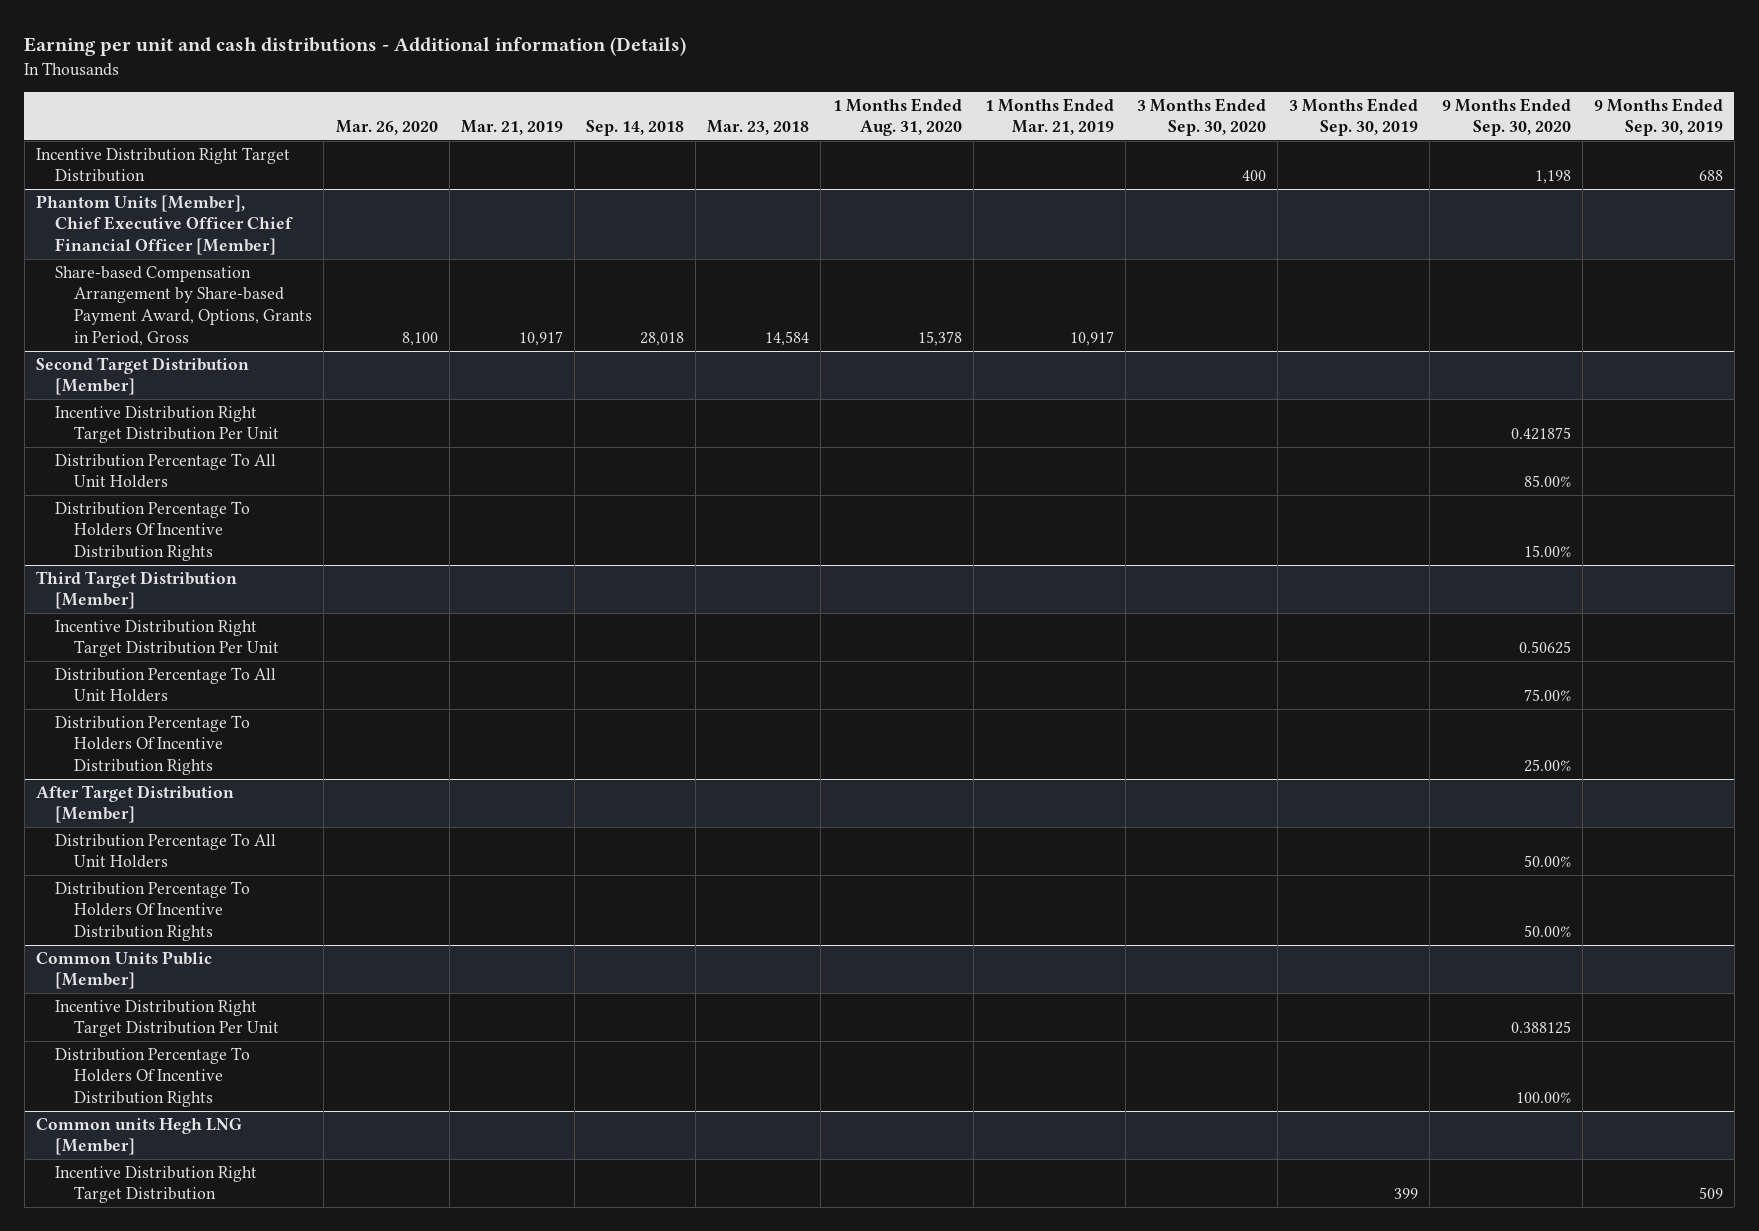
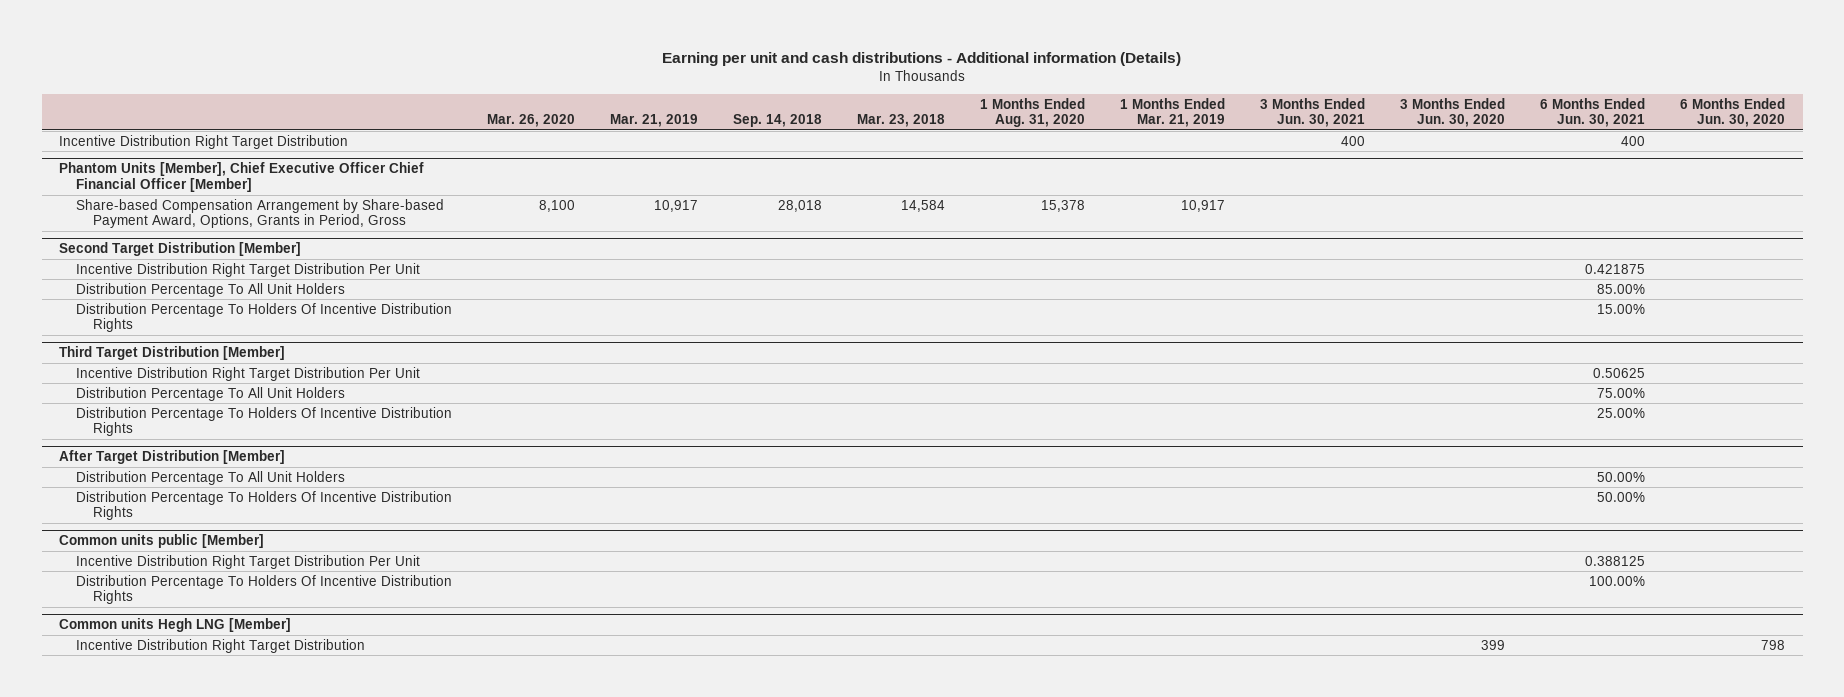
[1137,97,1267,137] 3 Months Ended Sep. 30, 2020 -> none
[1289,97,1419,137] 3 Months Ended Sep. 30, 2019 -> none
[1441,97,1571,137] 9 Months Ended Sep. 30, 2020 -> none
[1593,97,1723,137] 9 Months Ended Sep. 30, 2019 -> none
none -> [1260,97,1366,128] 3 Months Ended Jun. 30, 2021
none -> [1400,97,1506,128] 3 Months Ended Jun. 30, 2020
none -> [1540,97,1646,128] 6 Months Ended Jun. 30, 2021
none -> [1680,97,1786,128] 6 Months Ended Jun. 30, 2020
[35,950,212,990] Common Units Public [Member] -> [59,534,265,549] Common units public [Member]

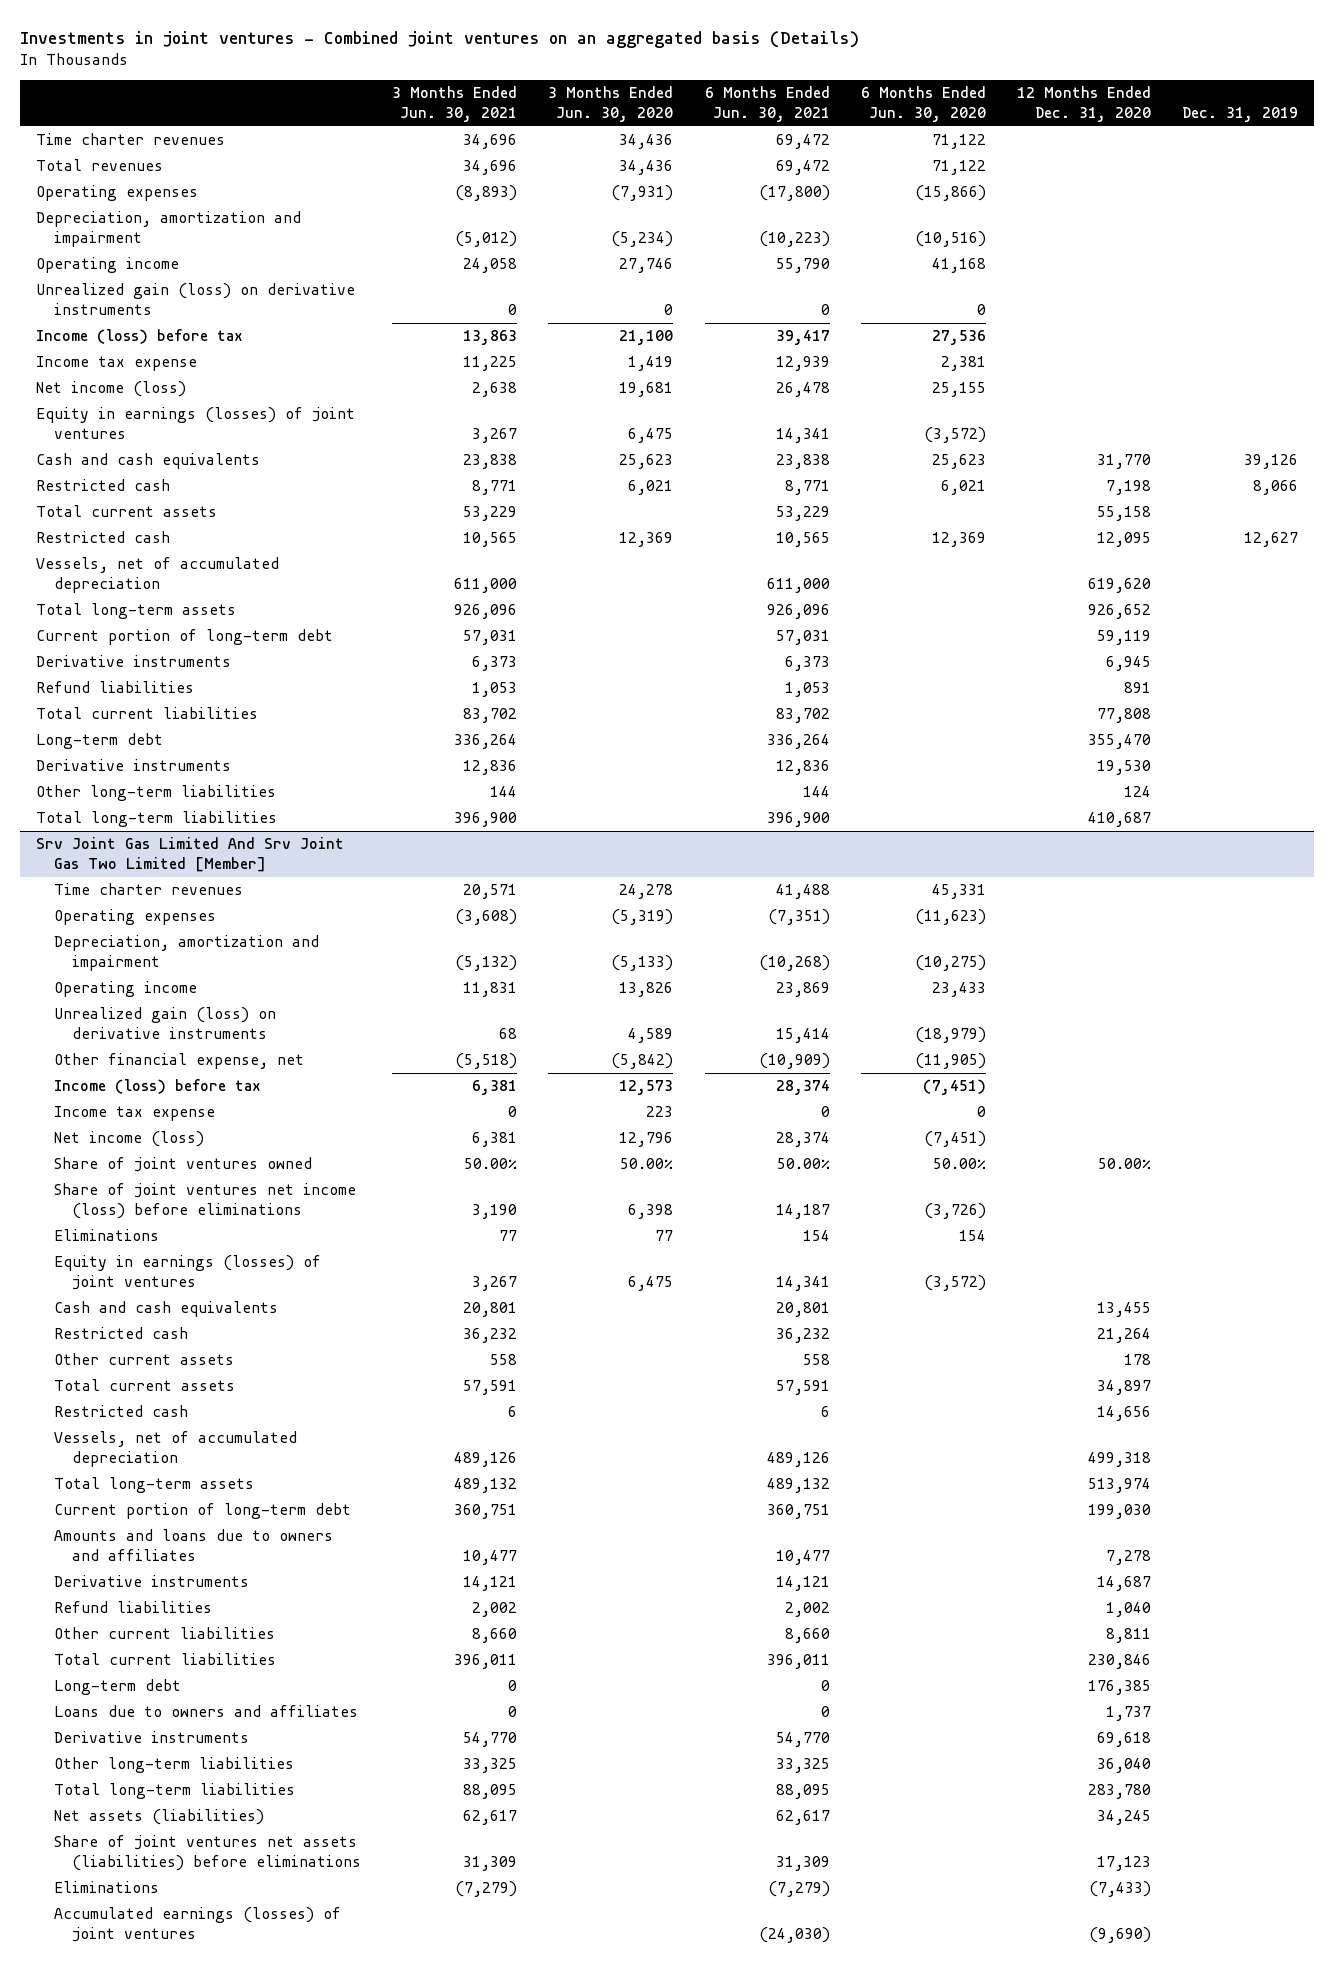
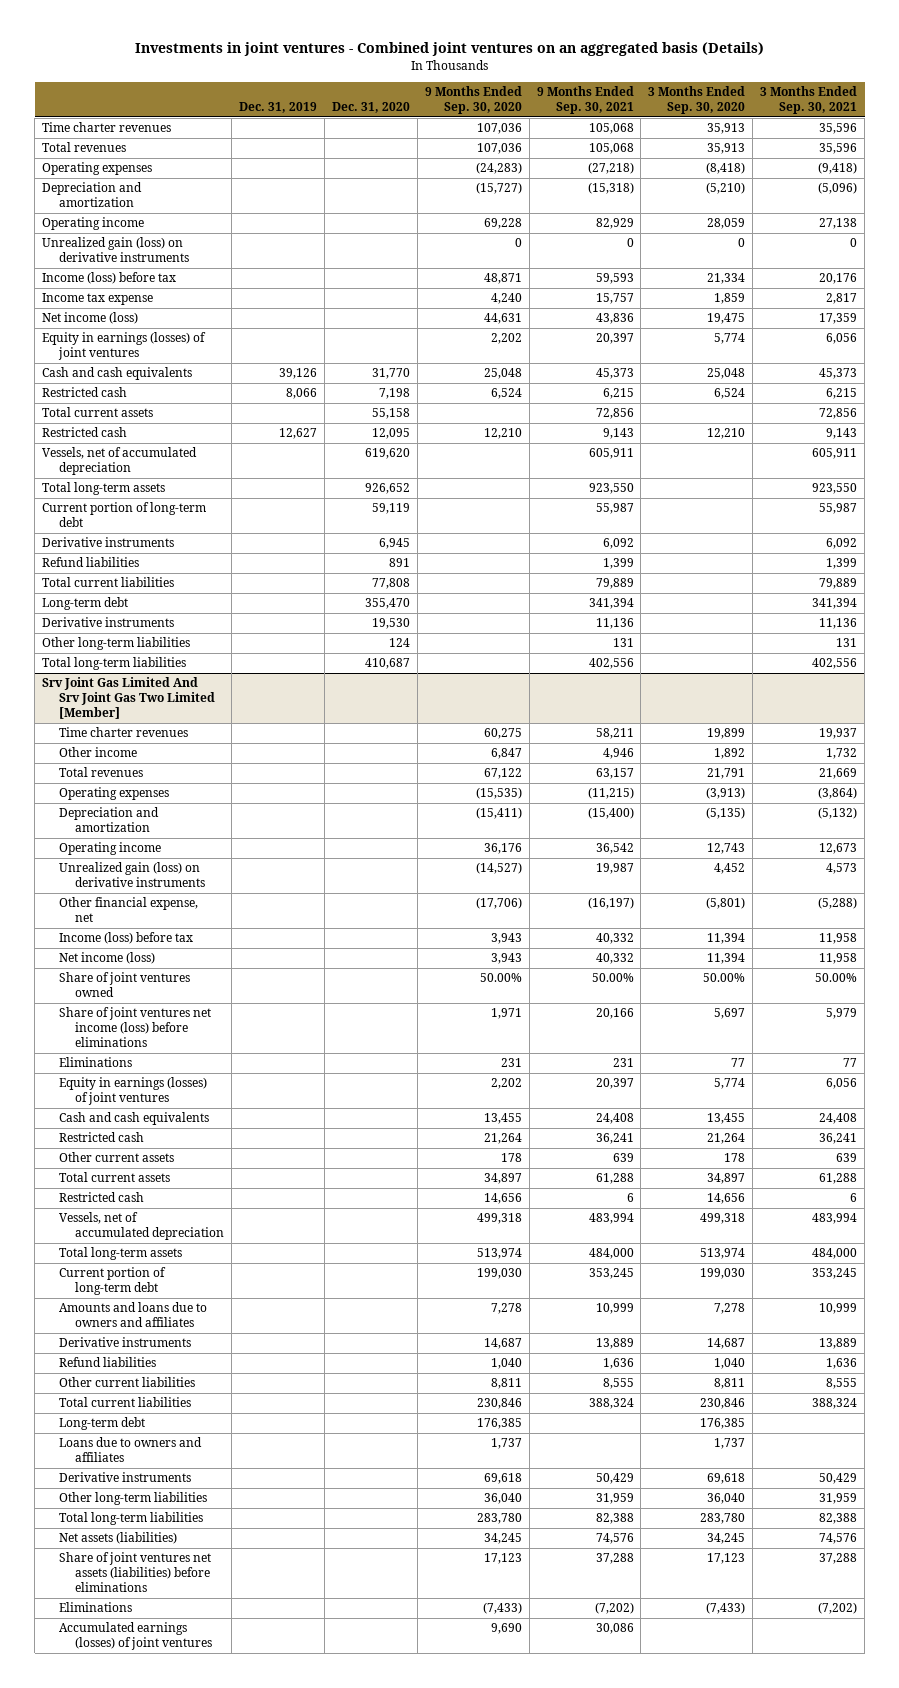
[392,86,518,123] 3 Months Ended Jun. 30, 2021 -> none
[548,86,674,123] 3 Months Ended Jun. 30, 2020 -> none
[704,86,830,123] 6 Months Ended Jun. 30, 2021 -> none
[860,86,986,123] 6 Months Ended Jun. 30, 2020 -> none
[1016,86,1151,123] 12 Months Ended Dec. 31, 2020 -> none
none -> [331,102,410,114] Dec. 31, 2020
none -> [424,86,522,115] 9 Months Ended Sep. 30, 2020
none -> [536,86,634,115] 9 Months Ended Sep. 30, 2021
none -> [648,86,746,115] 3 Months Ended Sep. 30, 2020
none -> [760,86,858,115] 3 Months Ended Sep. 30, 2021
[35,211,301,248] Depreciation, amortization and impairment -> [42,182,143,208] Depreciation and amortization
none -> [58,747,137,758] Other income
none -> [58,767,143,778] Total revenues
[53,935,319,972] Depreciation, amortization and impairment -> [58,807,159,833] Depreciation and amortization
[53,1106,215,1122] Income tax expense -> none

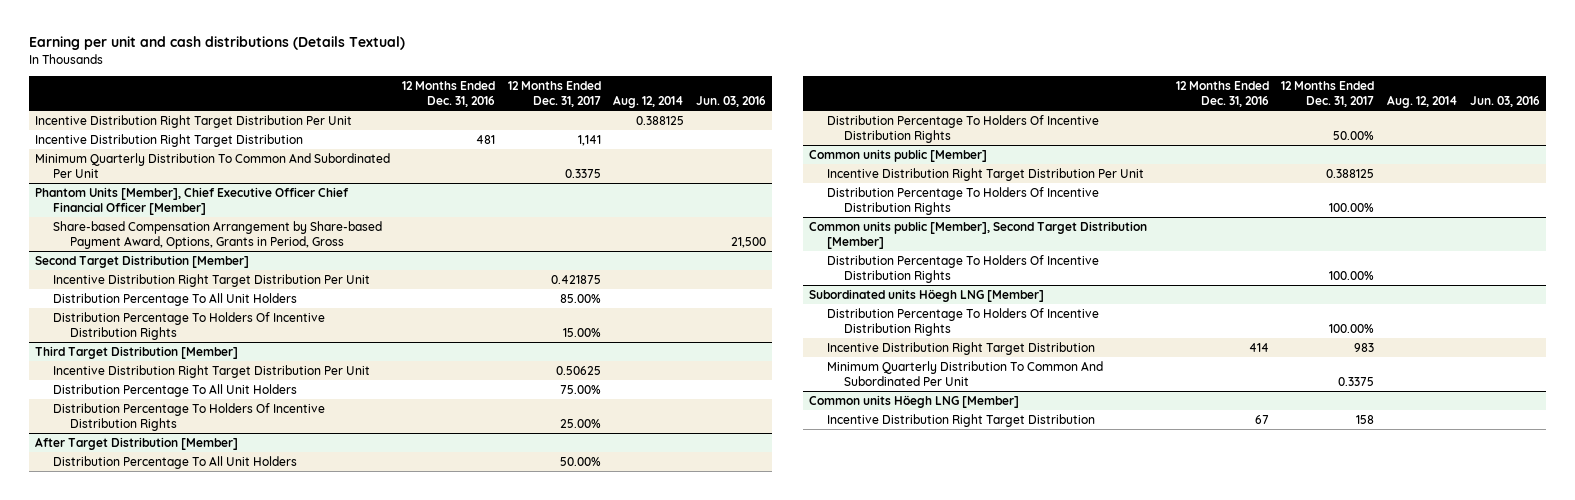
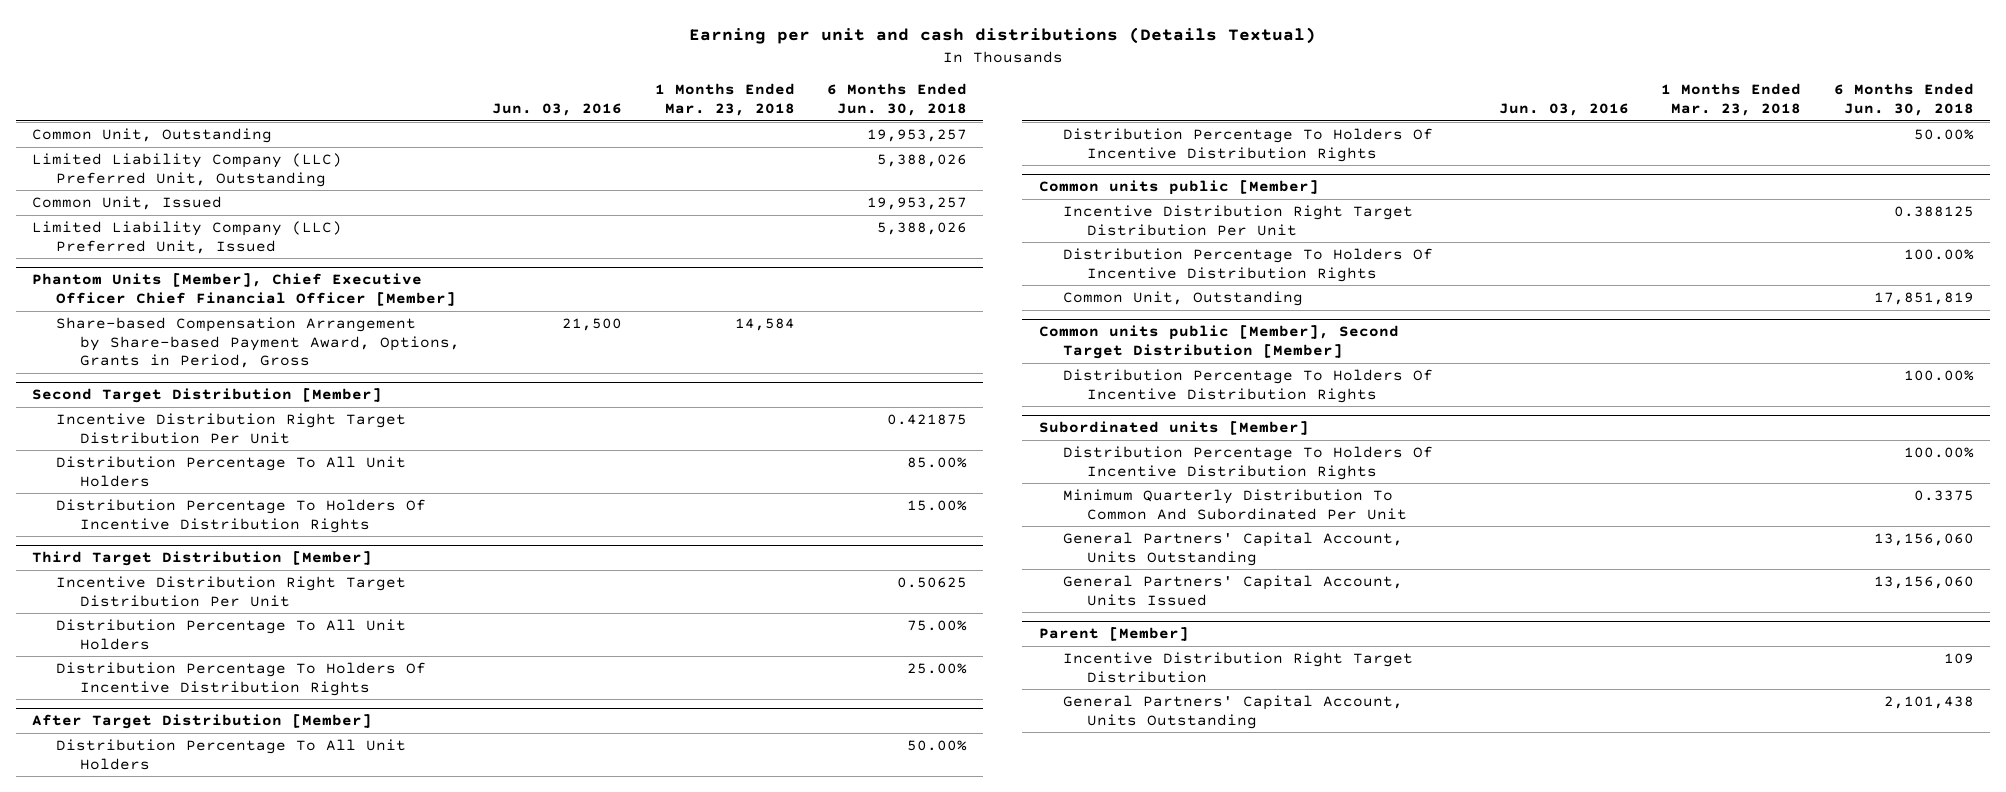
[402,80,496,107] 12 Months Ended Dec. 31, 2016 -> none
[507,80,601,107] 12 Months Ended Dec. 31, 2017 -> none
[612,94,684,108] Aug. 12, 2014 -> none
none -> [654,83,795,116] 1 Months Ended Mar. 23, 2018
none -> [826,83,967,116] 6 Months Ended Jun. 30, 2018
[34,114,352,128] Incentive Distribution Right Target Distribution Per Unit -> none
[34,133,303,147] Incentive Distribution Right Target Distribution -> none
[34,152,390,179] Minimum Quarterly Distribution To Common And Subordinated Per Unit -> none
none -> [31,128,272,144] Common Unit, Outstanding
none -> [31,153,342,187] Limited Liability Company (LLC) Preferred Unit, Outstanding
none -> [31,196,222,211] Common Unit, Issued
none -> [31,221,342,254] Limited Liability Company (LLC) Preferred Unit, Issued
none -> [1062,291,1303,307] Common Unit, Outstanding
[808,288,1044,302] Subordinated units Höegh LNG [Member] -> [1038,421,1309,436] Subordinated units [Member]
[826,341,1095,355] Incentive Distribution Right Target Distribution -> none
none -> [1062,532,1403,566] General Partners' Capital Account, Units Outstanding
none -> [1062,575,1403,606] General Partners' Capital Account, Units Issued
[808,394,1019,408] Common units Höegh LNG [Member] -> [1038,627,1189,642] Parent [Member]
none -> [1062,695,1403,729] General Partners' Capital Account, Units Outstanding

